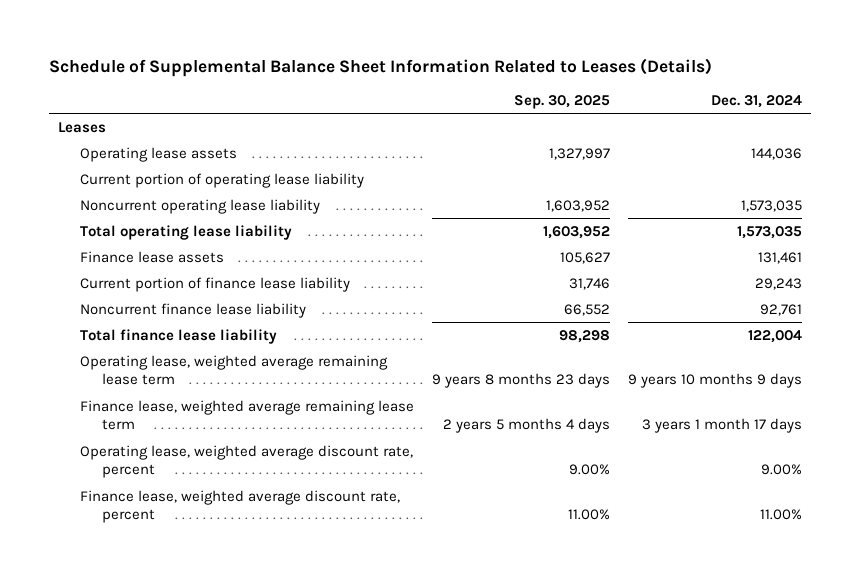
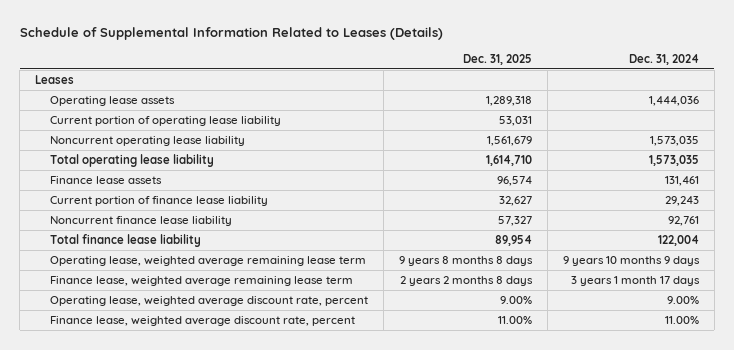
[48,58,712,78] Schedule of Supplemental Balance Sheet Information Related to Leases (Details) -> [19,27,443,41] Schedule of Supplemental Information Related to Leases (Details)
[514,95,611,110] Sep. 30, 2025 -> none
none -> [462,53,532,65] Dec. 31, 2025
[751,147,803,160] 144,036 -> [648,95,699,106] 1,444,036

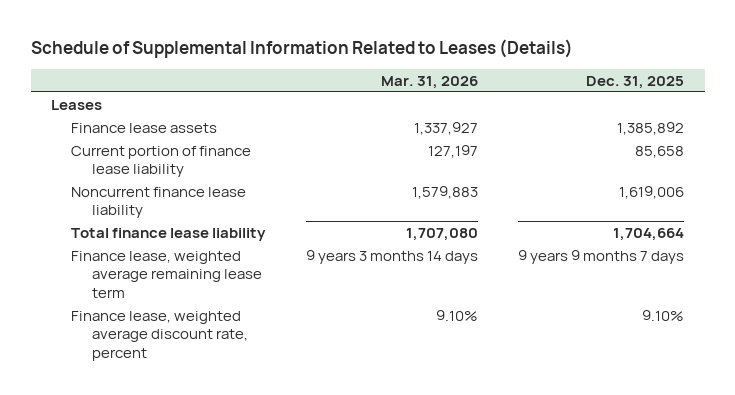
[628,53,699,65] Dec. 31, 2024 -> none
none -> [380,75,478,89] Mar. 31, 2026
[49,95,175,106] Operating lease assets -> none
[49,115,281,126] Current portion of operating lease liability -> none
[49,135,245,146] Noncurrent operating lease liability -> none
[49,153,214,167] Total operating lease liability -> none
[49,255,366,266] Operating lease, weighted average remaining lease term -> none
[49,295,368,306] Operating lease, weighted average discount rate, percent -> none
[496,175,532,186] 96,574 -> [617,121,685,135] 1,385,892
[498,195,532,206] 32,627 -> [635,145,685,158] 85,658
[497,215,532,226] 57,327 -> [619,185,685,199] 1,619,006
[494,234,532,246] 89,954 -> [613,227,685,241] 1,704,664
[399,275,533,286] 2 years 2 months 8 days -> [518,249,685,264] 9 years 9 months 7 days
[497,315,532,324] 11.00% -> [642,309,685,321] 9.10%

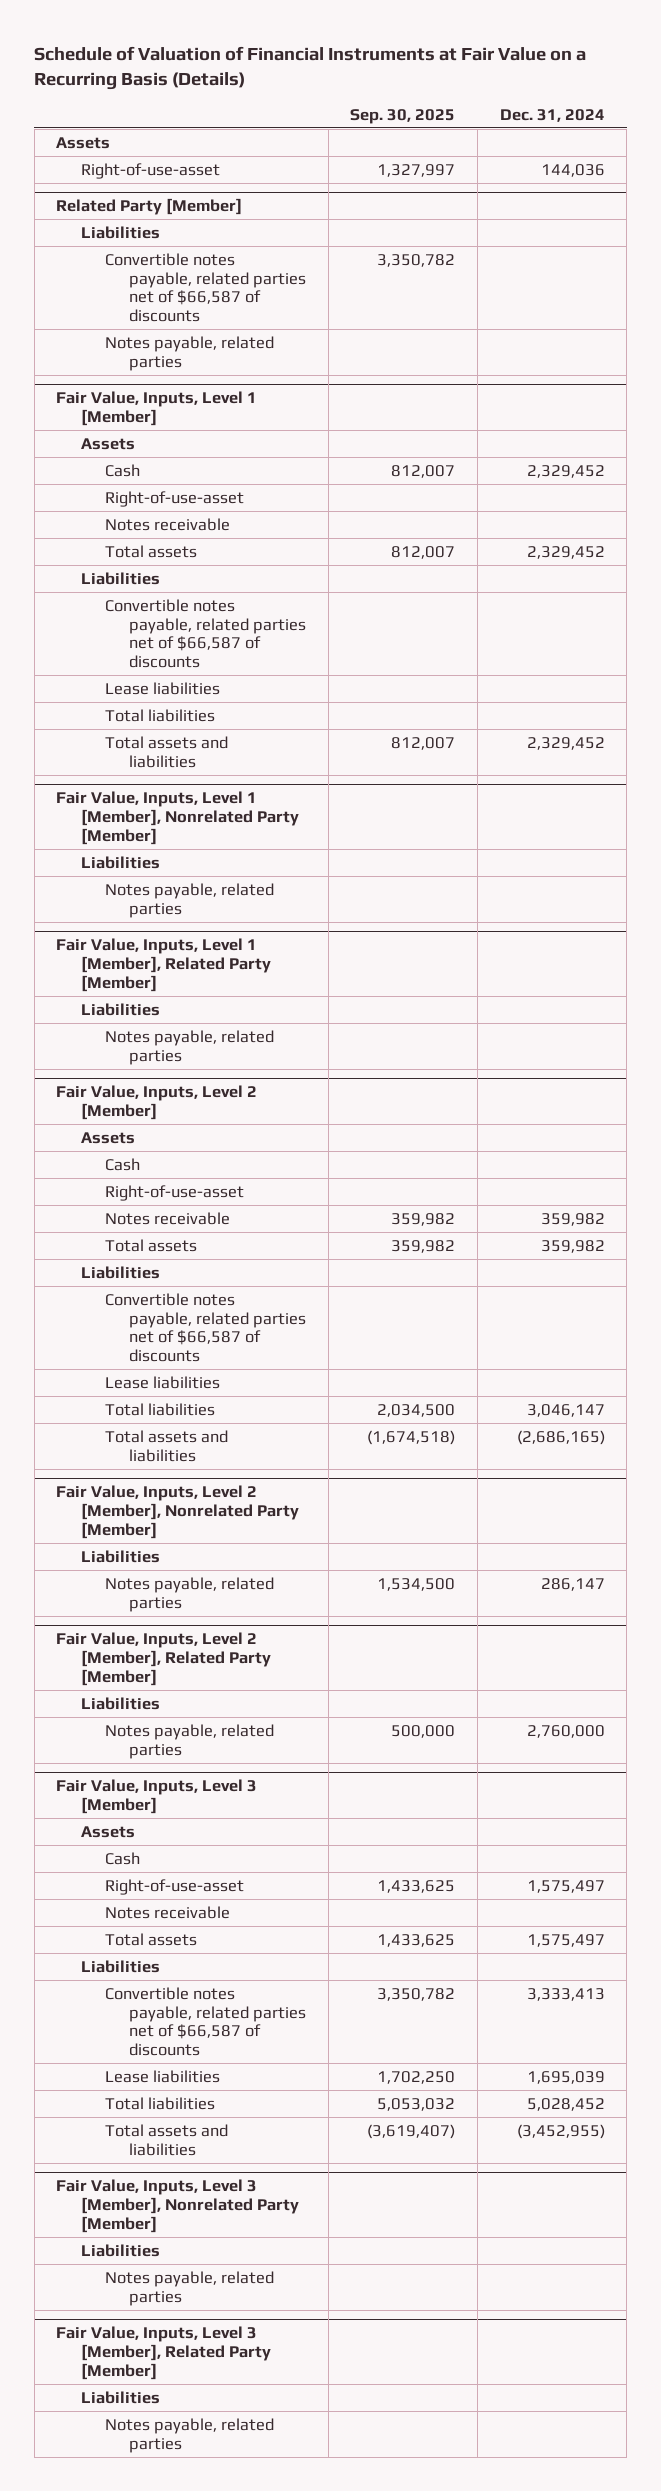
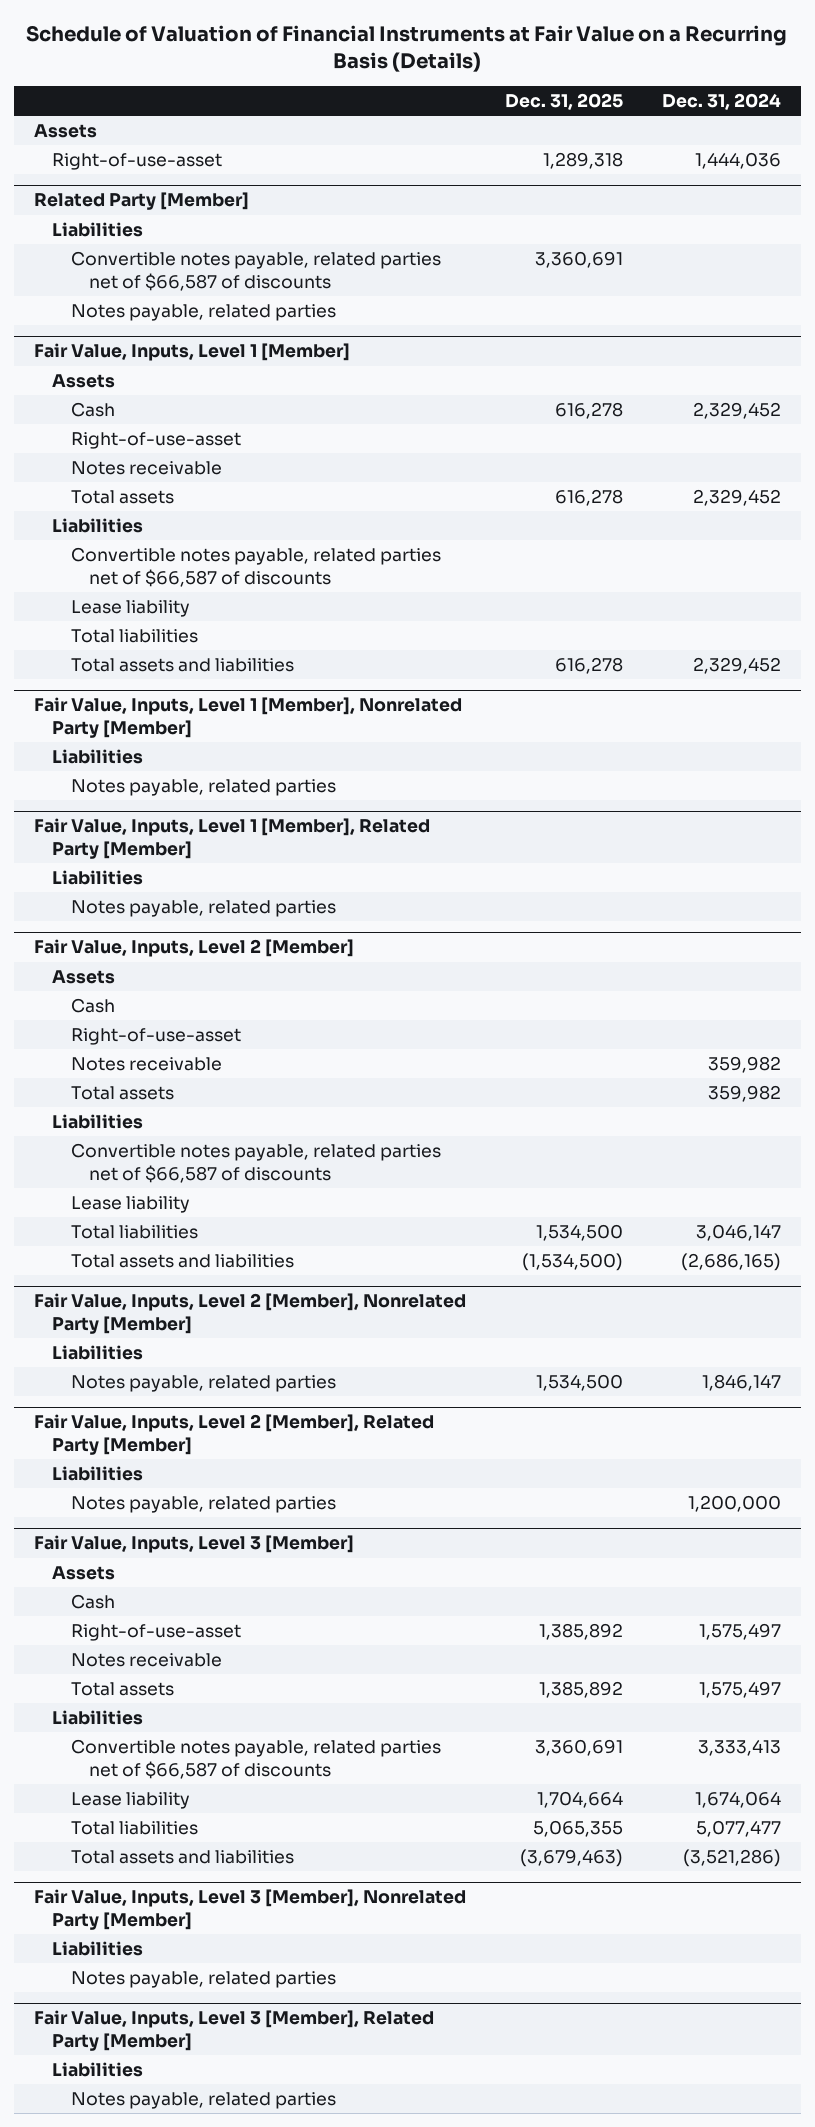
[350,108,456,124] Sep. 30, 2025 -> none
none -> [504,92,623,110] Dec. 31, 2025
[540,163,605,177] 144,036 -> [695,152,782,170] 1,444,036
[104,681,220,695] Lease liabilities -> [70,600,190,618] Lease liability
[104,1375,220,1389] Lease liabilities -> [70,1196,190,1214] Lease liability
[540,1577,605,1591] 286,147 -> [702,1374,782,1392] 1,846,147
[526,1724,605,1738] 2,760,000 -> [688,1495,782,1513] 1,200,000
[104,2069,220,2083] Lease liabilities -> [70,1792,190,1810] Lease liability
[526,2070,605,2084] 1,695,039 -> [695,1791,782,1809] 1,674,064
[526,2097,605,2111] 5,028,452 -> [696,1820,782,1838] 5,077,477
[516,2123,605,2139] (3,452,955) -> [683,1849,782,1868] (3,521,286)

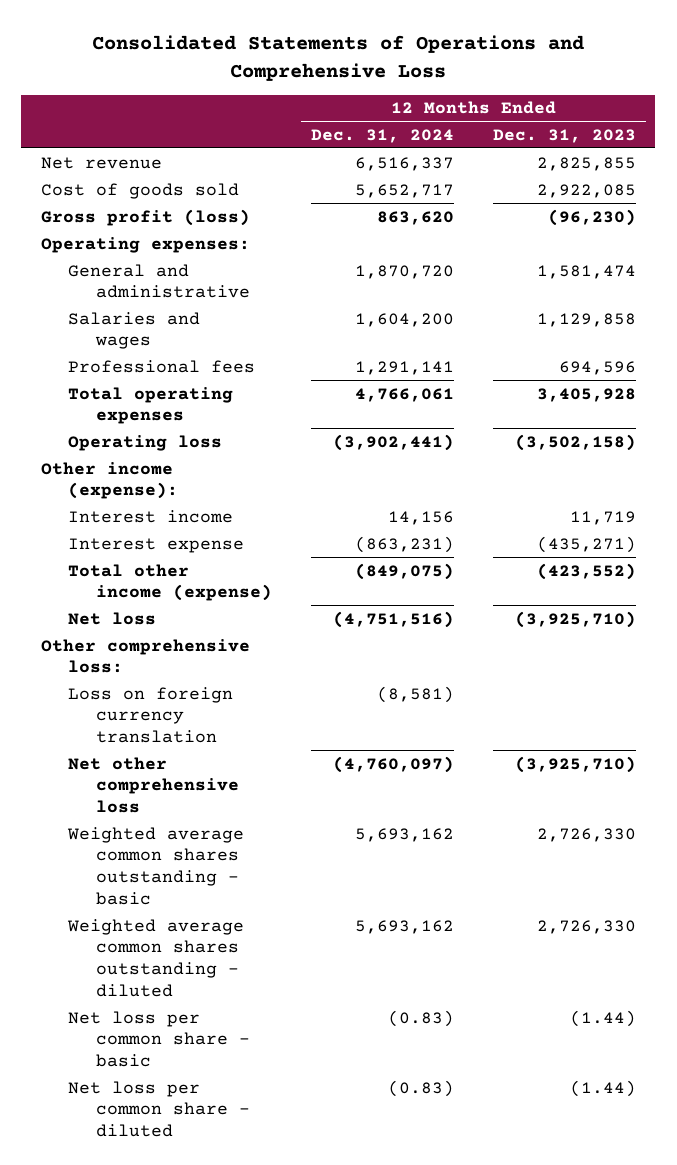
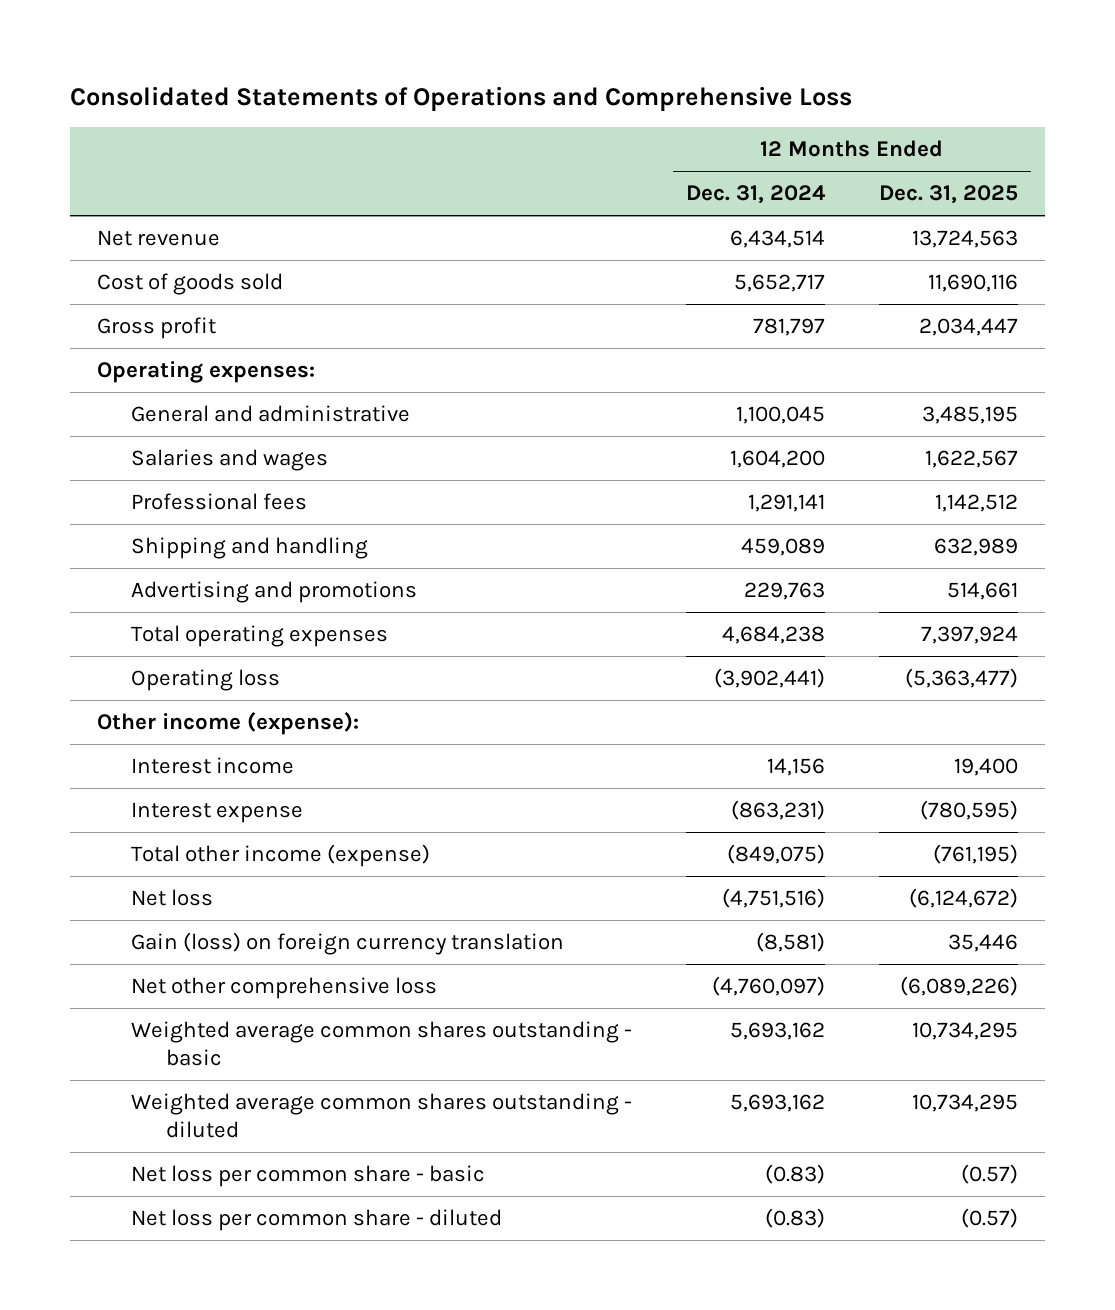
[492,128,636,143] Dec. 31, 2023 -> none
none -> [879,185,1019,205] Dec. 31, 2025
[355,156,455,171] 6,516,337 -> [730,230,826,249] 6,434,514
[40,208,250,226] Gross profit (loss) -> [96,317,216,340] Gross profit
[377,210,455,225] 863,620 -> [753,318,826,337] 781,797
[355,264,455,279] 1,870,720 -> [736,406,826,425] 1,100,045
none -> [131,537,369,560] Shipping and handling
none -> [131,581,418,604] Advertising and promotions
[355,387,455,402] 4,766,061 -> [722,626,826,645] 4,684,238
[40,638,250,674] Other comprehensive loss: -> none
[68,686,234,744] Loss on foreign currency translation -> [131,932,565,956] Gain (loss) on foreign currency translation

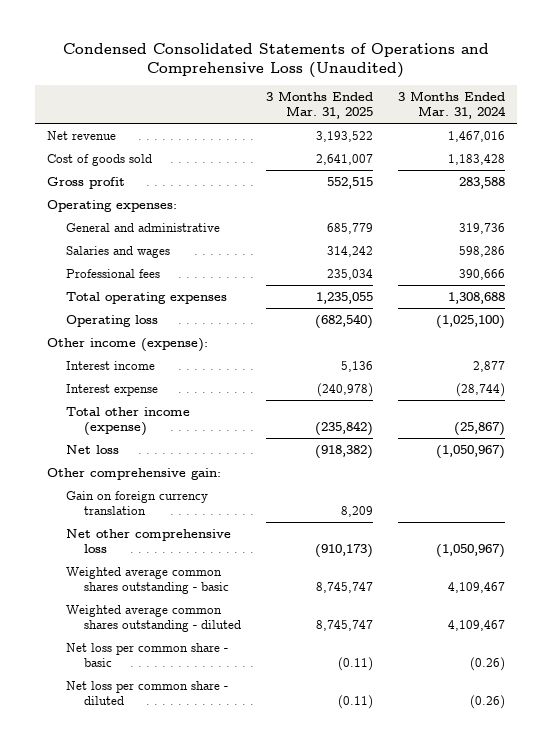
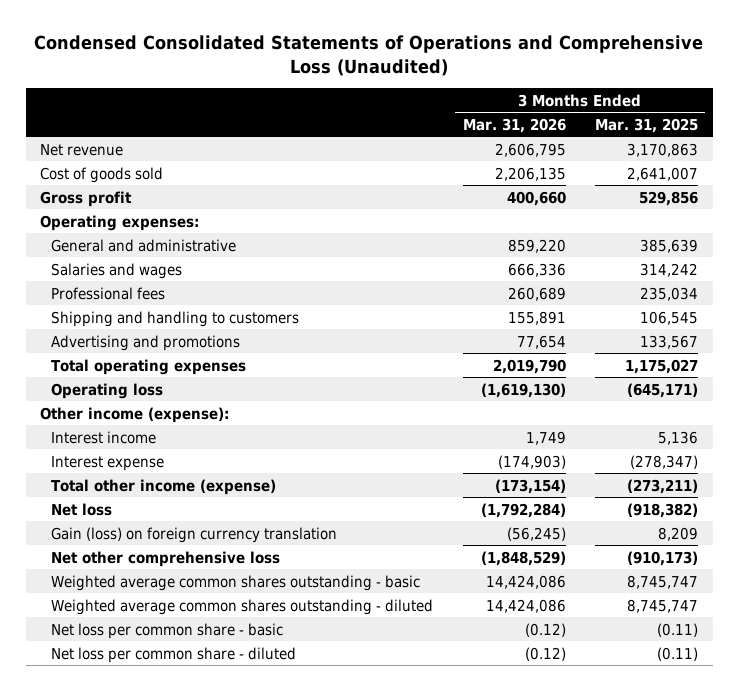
[397,91,506,120] 3 Months Ended Mar. 31, 2024 -> none
none -> [462,117,566,133] Mar. 31, 2026
[315,130,373,142] 3,193,522 -> [627,142,699,157] 3,170,863
[326,176,373,189] 552,515 -> [639,190,699,206] 529,856
[326,222,373,234] 685,779 -> [640,238,699,253] 385,639
none -> [51,310,300,327] Shipping and handling to customers
none -> [51,334,241,351] Advertising and promotions
[315,291,373,304] 1,235,055 -> [625,358,699,374] 1,175,027
[314,313,373,329] (682,540) -> [627,382,699,398] (645,171)
[316,382,373,397] (240,978) -> [630,454,699,469] (278,347)
[314,420,373,436] (235,842) -> [627,478,699,494] (273,211)
[46,467,221,480] Other comprehensive gain: -> none
[65,490,208,515] Gain on foreign currency translation -> [51,526,338,543] Gain (loss) on foreign currency translation

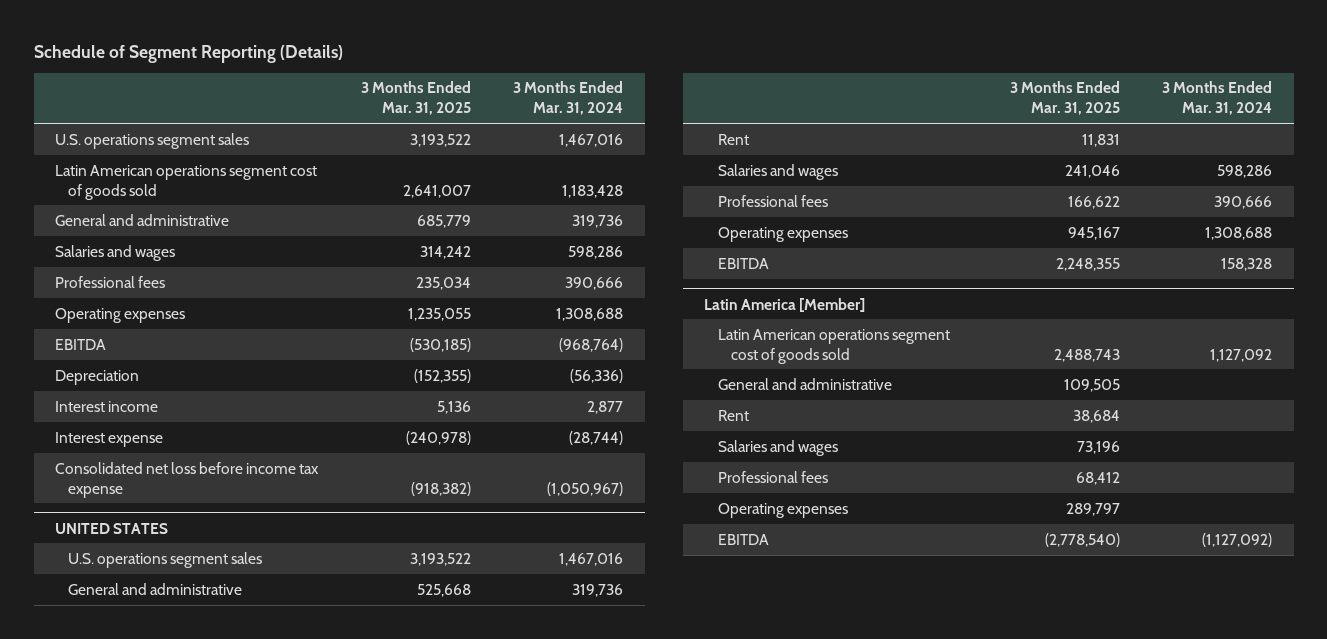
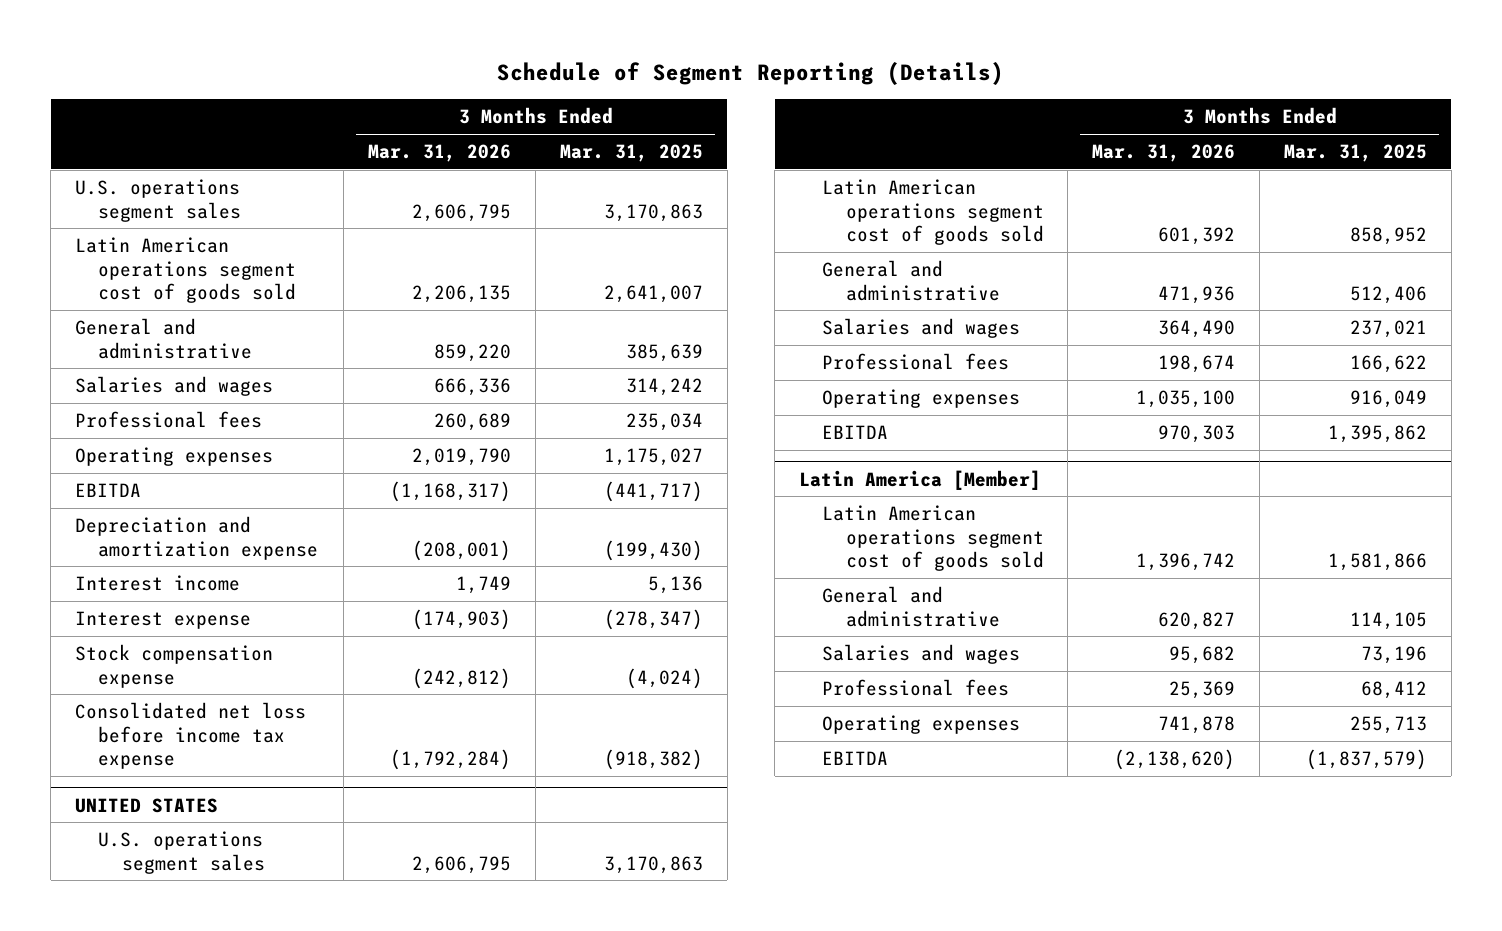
[513,81,624,116] 3 Months Ended Mar. 31, 2024 -> none
none -> [368,143,512,162] Mar. 31, 2026
[409,133,471,147] 3,193,522 -> [603,203,703,222] 3,170,863
[416,214,471,228] 685,779 -> [625,343,703,362] 385,639
[55,369,140,385] Depreciation -> none
[407,307,471,321] 1,235,055 -> [603,447,703,466] 1,175,027
[409,337,471,352] (530,185) -> [603,480,703,502] (441,717)
none -> [75,515,319,560] Depreciation and amortization expense
[405,430,471,445] (240,978) -> [603,608,703,630] (278,347)
none -> [75,643,274,688] Stock compensation expense
[717,133,749,145] Rent -> none
[409,552,471,566] 3,193,522 -> [603,855,703,874] 3,170,863
none -> [822,178,1044,246] Latin American operations segment cost of goods sold
[416,583,471,597] 525,668 -> [1349,285,1427,304] 512,406
[1064,164,1120,178] 241,046 -> [1349,319,1427,338] 237,021
[1067,226,1120,240] 945,167 -> [1349,389,1427,408] 916,049
[1055,257,1120,271] 2,248,355 -> [1327,424,1427,443] 1,395,862
[717,409,749,421] Rent -> none
[1053,348,1120,362] 2,488,743 -> [1327,553,1427,572] 1,581,866
[1063,378,1120,392] 109,505 -> [1349,611,1427,630] 114,105
[1065,502,1120,516] 289,797 -> [1349,715,1427,734] 255,713
[1044,532,1120,547] (2,778,540) -> [1305,748,1427,770] (1,837,579)

